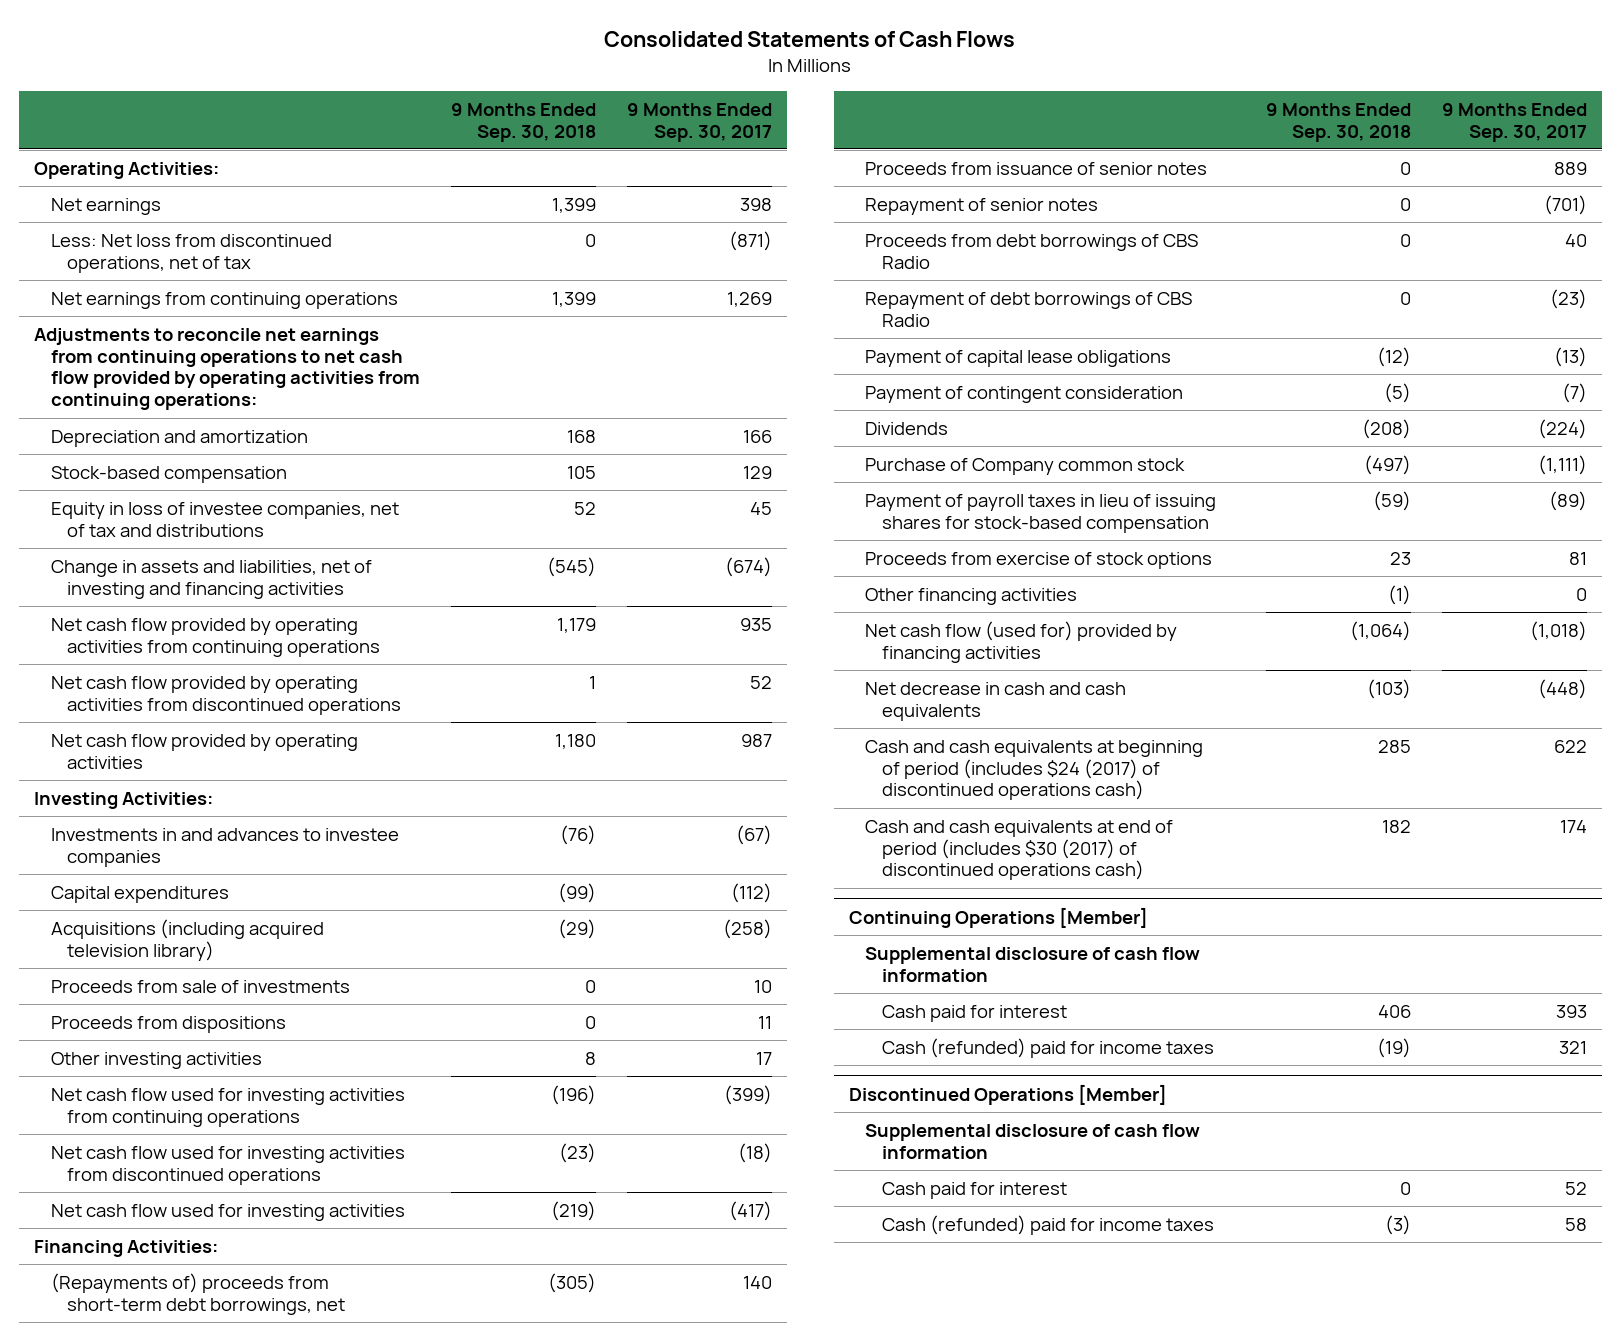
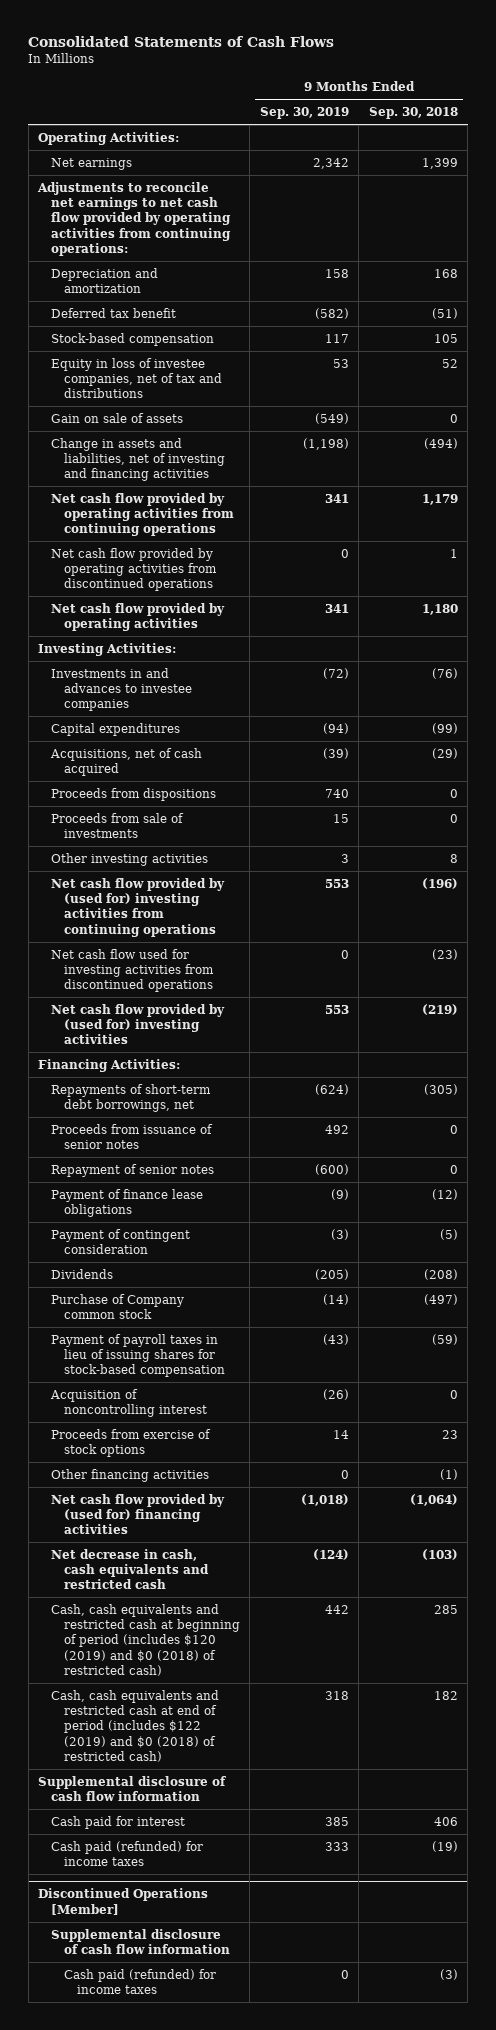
[626,102,772,142] 9 Months Ended Sep. 30, 2017 -> none
none -> [259,107,349,120] Sep. 30, 2019
[50,233,332,273] Less: Net loss from discontinued operations, net of tax -> none
[50,291,398,309] Net earnings from continuing operations -> none
[34,327,420,411] Adjustments to reconcile net earnings from continuing operations to net cash flow provided by operating activities from continuing operations: -> [37,181,232,256] Adjustments to reconcile net earnings to net cash flow provided by operating activities from continuing operations:
none -> [51,307,177,318] Deferred tax benefit
none -> [51,412,184,423] Gain on sale of assets
[546,556,596,577] (545) -> [423,437,458,449] (494)
[50,918,324,961] Acquisitions (including acquired television library) -> [50,747,203,776] Acquisitions, net of cash acquired
[50,979,350,993] Proceeds from sale of investments -> [51,812,185,838] Proceeds from sale of investments
[50,1087,405,1127] Net cash flow used for investing activities from continuing operations -> [51,877,226,937] Net cash flow provided by (used for) investing activities from continuing operations
[50,1203,405,1221] Net cash flow used for investing activities -> [51,1003,226,1045] Net cash flow provided by (used for) investing activities
[50,1272,346,1315] (Repayments of) proceeds from short-term debt borrowings, net -> [51,1083,212,1112] Repayments of short-term debt borrowings, net
[865,233,1199,269] Proceeds from debt borrowings of CBS Radio -> none
[865,291,1193,327] Repayment of debt borrowings of CBS Radio -> none
[865,349,1172,367] Payment of capital lease obligations -> [51,1188,204,1217] Payment of finance lease obligations
none -> [50,1388,207,1417] Acquisition of noncontrolling interest
[849,906,1149,928] Continuing Operations [Member] -> none
[865,620,1178,663] Net cash flow (used for) provided by financing activities -> [51,1493,226,1535] Net cash flow provided by (used for) financing activities
[865,681,1127,721] Net decrease in cash and cash equivalents -> [51,1548,209,1590] Net decrease in cash, cash equivalents and restricted cash
[865,739,1204,801] Cash and cash equivalents at beginning of period (includes $24 (2017) of discontinued operations cash) -> [51,1603,240,1676] Cash, cash equivalents and restricted cash at beginning of period (includes $120 (2019) and $0 (2018) of restricted cash)
[865,819,1174,881] Cash and cash equivalents at end of period (includes $30 (2017) of discontinued operations cash) -> [51,1689,220,1762] Cash, cash equivalents and restricted cash at end of period (includes $122 (2019) and $0 (2018) of restricted cash)
[881,1037,1214,1058] Cash (refunded) paid for income taxes -> [51,1840,204,1866] Cash paid (refunded) for income taxes
[881,1181,1067,1199] Cash paid for interest -> none
[881,1214,1214,1235] Cash (refunded) paid for income taxes -> [63,1968,216,1994] Cash paid (refunded) for income taxes

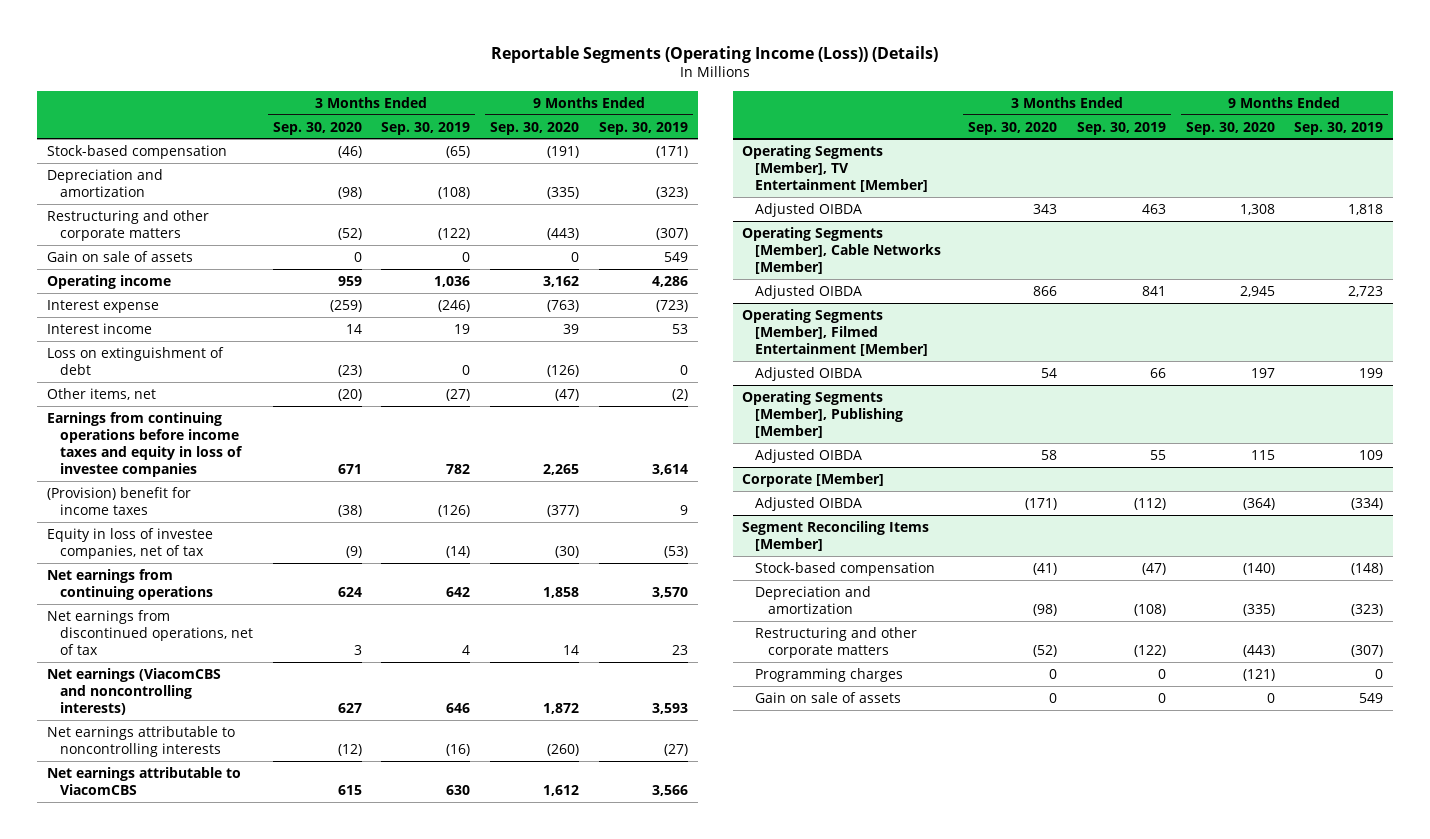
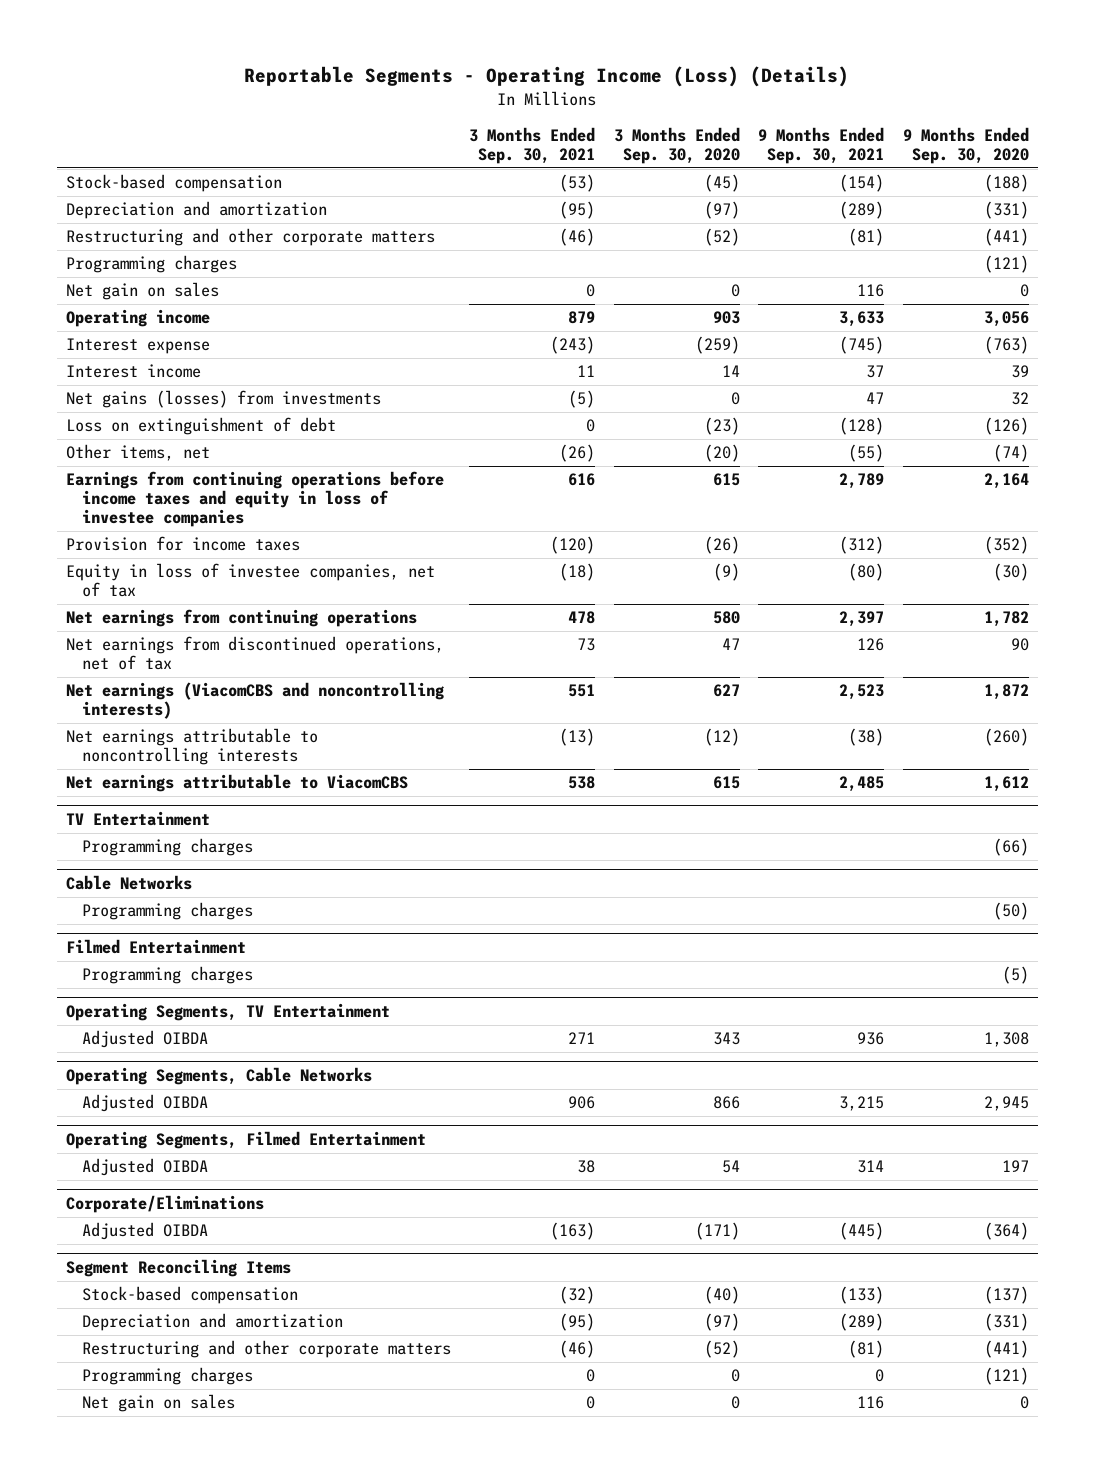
[491,45,939,63] Reportable Segments (Operating Income (Loss)) (Details) -> [244,66,850,88] Reportable Segments - Operating Income (Loss) (Details)
[381,121,471,135] Sep. 30, 2019 -> none
[598,121,688,135] Sep. 30, 2019 -> none
none -> [469,126,596,164] 3 Months Ended Sep. 30, 2021
none -> [758,126,885,164] 9 Months Ended Sep. 30, 2021
[46,250,193,262] Gain on sale of assets -> none
[337,145,362,158] (46) -> [703,174,740,193] (45)
[547,145,580,158] (191) -> [983,174,1029,193] (188)
[337,186,362,199] (98) -> [703,201,740,220] (97)
[547,186,580,199] (335) -> [983,201,1029,220] (331)
[547,227,580,240] (443) -> [983,228,1029,247] (441)
none -> [66,255,238,274] Programming charges
none -> [66,282,220,301] Net gain on sales
[337,275,362,286] 959 -> [712,311,740,325] 903
[543,275,580,287] 3,162 -> [983,311,1029,328] 3,056
none -> [66,390,382,409] Net gains (losses) from investments
[555,388,580,401] (47) -> [992,444,1029,463] (74)
[337,463,362,474] 671 -> [712,473,740,487] 615
[543,463,580,475] 2,265 -> [983,473,1029,490] 2,164
[46,486,191,515] (Provision) benefit for income taxes -> [66,536,301,552] Provision for income taxes
[337,504,362,517] (38) -> [703,536,740,555] (26)
[547,504,580,517] (377) -> [983,536,1029,555] (352)
[337,586,362,597] 624 -> [712,611,740,625] 580
[543,586,580,598] 1,858 -> [983,611,1029,628] 1,782
[353,644,362,655] 3 -> [721,638,740,651] 47
[563,644,580,655] 14 -> [1010,638,1029,652] 90
none -> [66,810,211,826] TV Entertainment
none -> [81,838,253,857] Programming charges
none -> [66,874,193,890] Cable Networks
none -> [81,902,253,921] Programming charges
none -> [66,938,247,954] Filmed Entertainment
none -> [81,966,253,985] Programming charges
[742,144,929,192] Operating Segments [Member], TV Entertainment [Member] -> [66,1002,391,1021] Operating Segments, TV Entertainment
[742,226,942,274] Operating Segments [Member], Cable Networks [Member] -> [66,1066,373,1085] Operating Segments, Cable Networks
[742,308,929,356] Operating Segments [Member], Filmed Entertainment [Member] -> [66,1130,427,1149] Operating Segments, Filmed Entertainment
[742,390,904,438] Operating Segments [Member], Publishing [Member] -> none
[755,448,863,463] Adjusted OIBDA -> none
[742,472,885,487] Corporate [Member] -> none
none -> [66,1194,265,1213] Corporate/Eliminations
[742,520,930,551] Segment Reconciling Items [Member] -> [66,1258,292,1277] Segment Reconciling Items
[1033,562,1058,575] (41) -> [703,1286,740,1305] (40)
[1242,562,1275,575] (140) -> [983,1286,1029,1305] (137)
[1033,603,1058,616] (98) -> [703,1313,740,1332] (97)
[1242,603,1275,616] (335) -> [983,1313,1029,1332] (331)
[1242,644,1275,657] (443) -> [983,1340,1029,1359] (441)
[755,691,902,703] Gain on sale of assets -> none
none -> [81,1394,235,1413] Net gain on sales

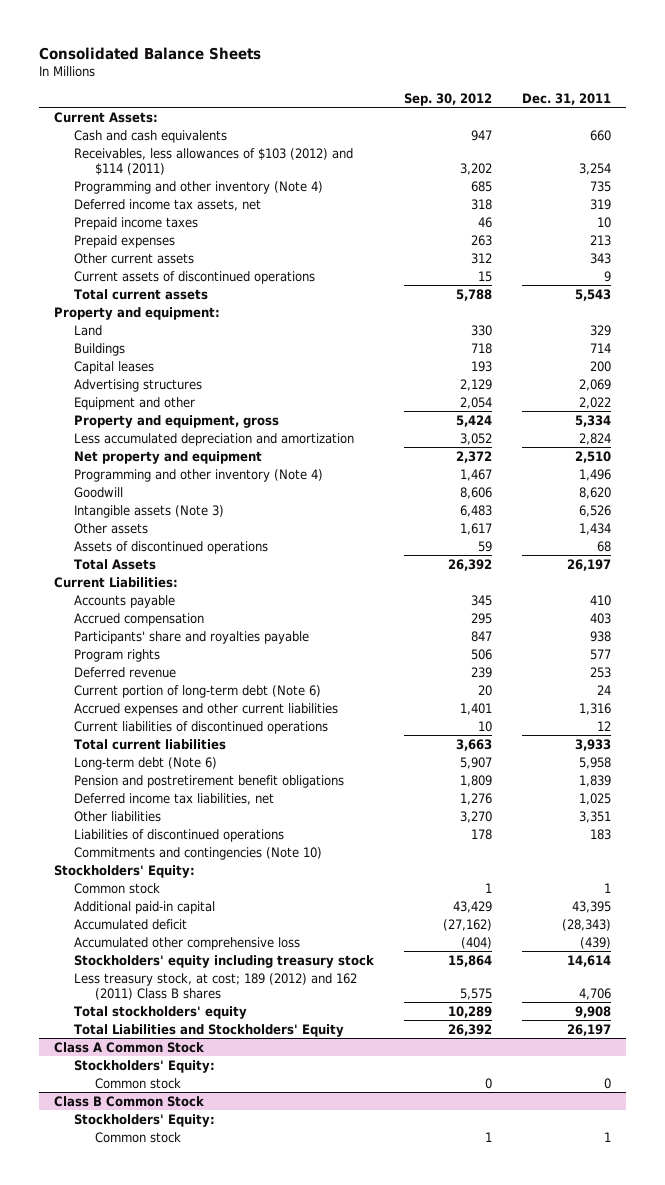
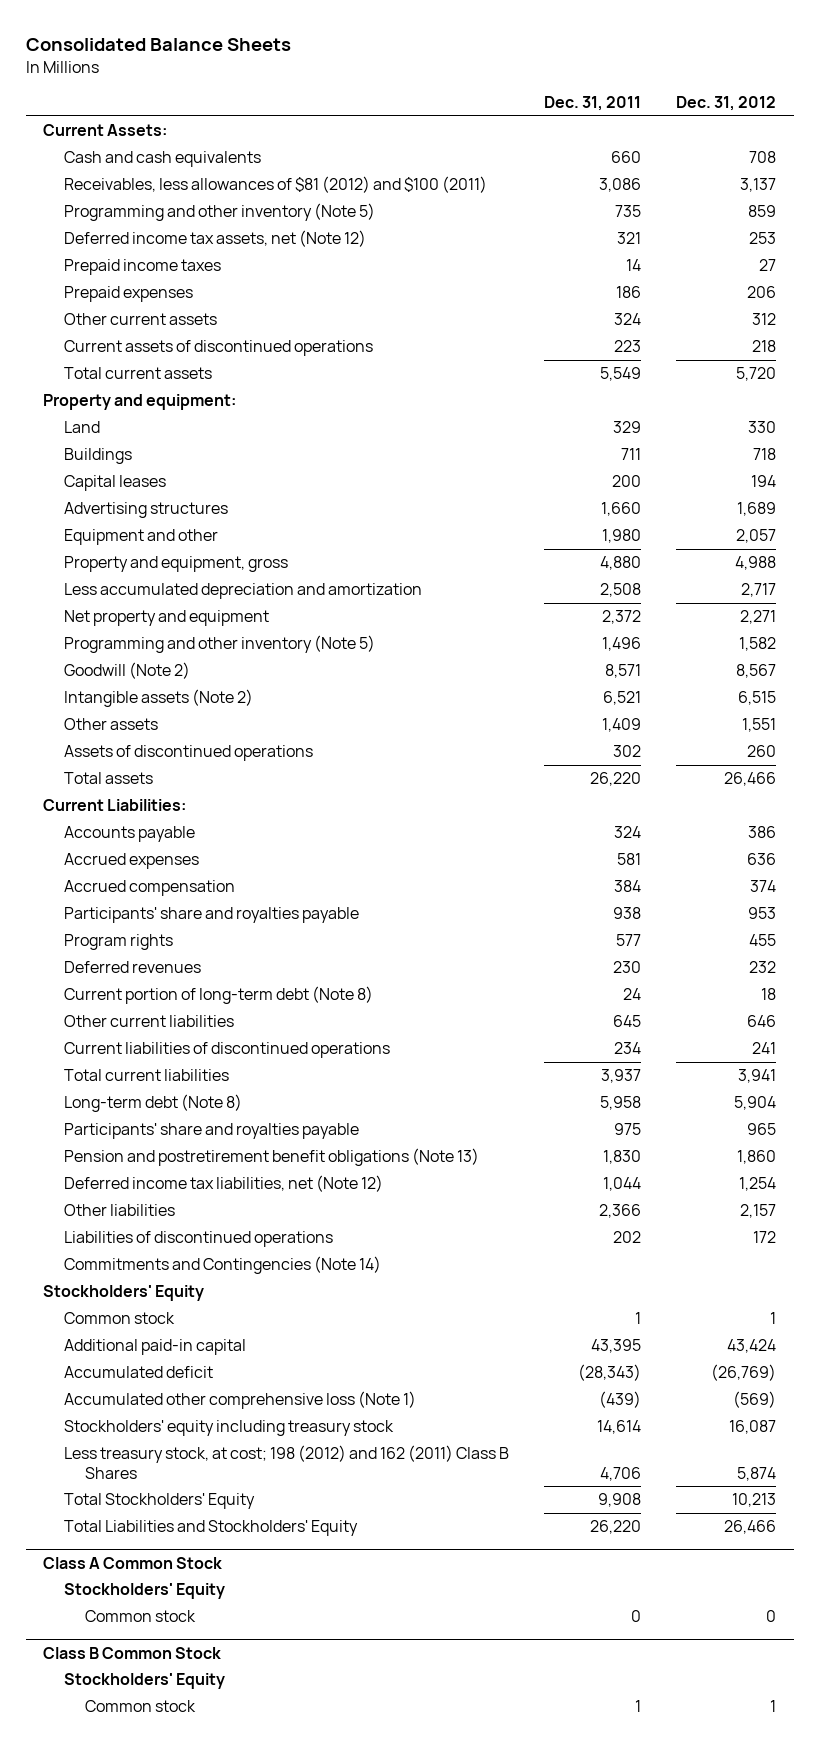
[404,92,493,106] Sep. 30, 2012 -> none
none -> [676,96,777,112] Dec. 31, 2012
[74,147,354,175] Receivables, less allowances of $103 (2012) and $114 (2011) -> [64,176,488,194] Receivables, less allowances of $81 (2012) and $100 (2011)
[579,162,612,175] 3,254 -> [599,178,642,193] 3,086
[74,180,324,194] Programming and other inventory (Note 4) -> [64,203,376,222] Programming and other inventory (Note 5)
[74,198,262,211] Deferred income tax assets, net -> [64,230,367,248] Deferred income tax assets, net (Note 12)
[590,198,612,210] 319 -> [617,232,642,245] 321
[597,216,612,228] 10 -> [626,259,642,272] 14
[590,234,612,246] 213 -> [616,286,642,299] 186
[590,252,612,264] 343 -> [614,313,642,326] 324
[604,270,612,282] 9 -> [614,340,642,353] 223
[575,288,612,301] 5,543 -> [600,367,642,382] 5,549
[590,342,612,353] 714 -> [621,448,642,461] 711
[579,378,612,391] 2,069 -> [601,502,642,517] 1,660
[579,396,612,409] 2,022 -> [602,529,642,544] 1,980
[575,414,612,427] 5,334 -> [600,556,642,571] 4,880
[579,432,612,445] 2,824 -> [600,583,642,598] 2,508
[575,450,612,463] 2,510 -> [602,610,642,625] 2,372
[74,468,324,482] Programming and other inventory (Note 4) -> [64,635,376,654] Programming and other inventory (Note 5)
[74,486,124,498] Goodwill -> [64,662,191,680] Goodwill (Note 2)
[579,486,612,499] 8,620 -> [605,664,642,679] 8,571
[74,504,225,518] Intangible assets (Note 3) -> [64,689,254,708] Intangible assets (Note 2)
[579,504,612,517] 6,526 -> [603,691,642,706] 6,521
[579,522,612,535] 1,434 -> [602,718,642,733] 1,409
[597,540,612,552] 68 -> [613,745,642,758] 302
[74,558,157,570] Total Assets -> [64,772,154,785] Total assets
[567,558,612,571] 26,197 -> [590,772,642,787] 26,220
[590,594,612,606] 410 -> [614,826,642,839] 324
none -> [64,853,200,870] Accrued expenses
[590,612,612,624] 403 -> [614,880,642,893] 384
[74,666,177,678] Deferred revenue -> [64,961,202,974] Deferred revenues
[590,666,612,678] 253 -> [613,961,642,974] 230
[74,684,322,698] Current portion of long-term debt (Note 6) -> [64,986,374,1005] Current portion of long-term debt (Note 8)
[74,702,339,716] Accrued expenses and other current liabilities -> [64,1015,235,1028] Other current liabilities
[579,702,612,715] 1,316 -> [613,1015,642,1028] 645
[597,720,612,731] 12 -> [614,1042,642,1055] 234
[575,738,612,751] 3,933 -> [601,1069,642,1084] 3,937
[74,756,218,770] Long-term debt (Note 6) -> [64,1094,243,1113] Long-term debt (Note 8)
none -> [64,1123,360,1140] Participants' share and royalties payable
[74,774,345,788] Pension and postretirement benefit obligations -> [64,1148,480,1167] Pension and postretirement benefit obligations (Note 13)
[579,774,612,787] 1,839 -> [603,1150,642,1165] 1,830
[74,792,275,805] Deferred income tax liabilities, net -> [64,1175,384,1193] Deferred income tax liabilities, net (Note 12)
[579,792,612,805] 1,025 -> [603,1177,642,1192] 1,044
[579,810,612,823] 3,351 -> [599,1204,642,1219] 2,366
[590,828,612,840] 183 -> [613,1231,642,1244] 202
[74,846,323,860] Commitments and contingencies (Note 10) -> [64,1256,382,1275] Commitments and Contingencies (Note 14)
[53,864,195,878] Stockholders' Equity: -> [43,1285,205,1302] Stockholders' Equity
[74,936,301,950] Accumulated other comprehensive loss -> [64,1391,417,1410] Accumulated other comprehensive loss (Note 1)
[74,972,358,1000] Less treasury stock, at cost; 189 (2012) and 162 (2011) Class B shares -> [64,1445,510,1479] Less treasury stock, at cost; 198 (2012) and 162 (2011) Class B Shares
[74,1005,248,1019] Total stockholders' equity -> [64,1493,256,1510] Total Stockholders' Equity
[567,1023,612,1036] 26,197 -> [590,1520,642,1535] 26,220
[74,1059,216,1073] Stockholders' Equity: -> [64,1583,226,1600] Stockholders' Equity
[74,1113,216,1127] Stockholders' Equity: -> [64,1673,226,1690] Stockholders' Equity

